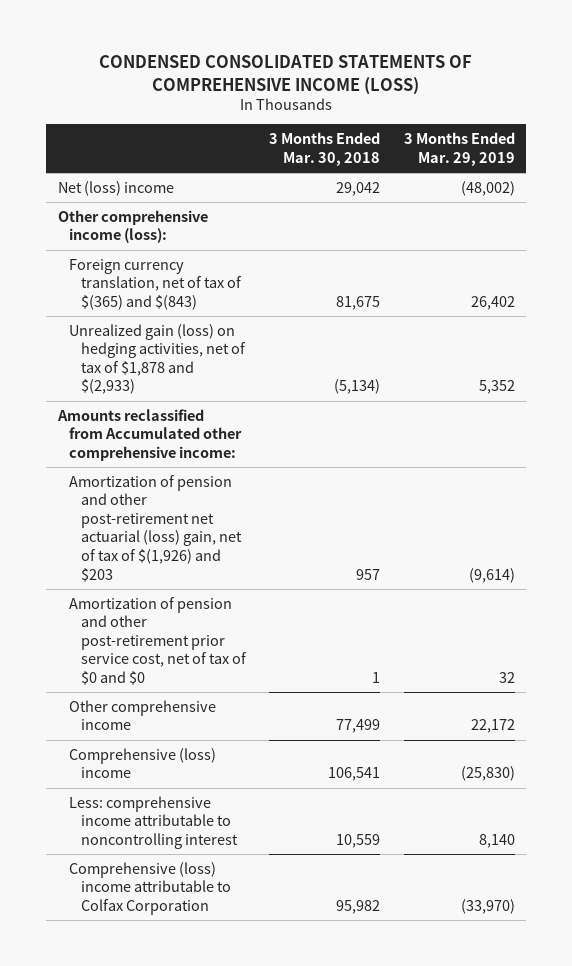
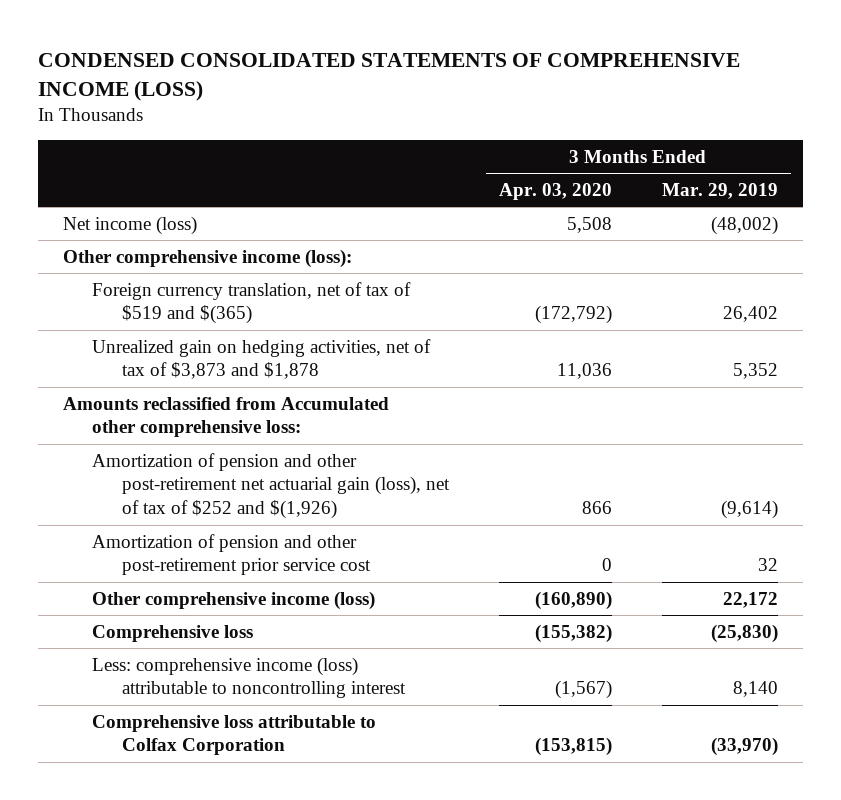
[269,132,381,166] 3 Months Ended Mar. 30, 2018 -> none
none -> [498,182,612,200] Apr. 03, 2020
[57,180,174,196] Net (loss) income -> [62,215,197,235] Net income (loss)
[69,258,242,310] Foreign currency translation, net of tax of $(365) and $(843) -> [92,281,412,325] Foreign currency translation, net of tax of $519 and $(365)
[69,323,246,395] Unrealized gain (loss) on hedging activities, net of tax of $1,878 and $(2,933) -> [92,338,432,380] Unrealized gain on hedging activities, net of tax of $3,873 and $1,878
[56,408,243,461] Amounts reclassified from Accumulated other comprehensive income: -> [62,396,389,438] Amounts reclassified from Accumulated other comprehensive loss:
[69,474,242,582] Amortization of pension and other post-retirement net actuarial (loss) gain, net of tax of $(1,926) and $203 -> [92,452,450,520] Amortization of pension and other post-retirement net actuarial gain (loss), net of tax of $252 and $(1,926)
[69,596,247,685] Amortization of pension and other post-retirement prior service cost, net of tax of $0 and $0 -> [92,533,371,576] Amortization of pension and other post-retirement prior service cost
[69,699,217,731] Other comprehensive income -> [92,590,376,610] Other comprehensive income (loss)
[69,747,217,779] Comprehensive (loss) income -> [92,624,254,642] Comprehensive loss
[69,795,238,849] Less: comprehensive income attributable to noncontrolling interest -> [92,656,406,699] Less: comprehensive income (loss) attributable to noncontrolling interest
[69,861,231,915] Comprehensive (loss) income attributable to Colfax Corporation -> [92,714,377,756] Comprehensive loss attributable to Colfax Corporation

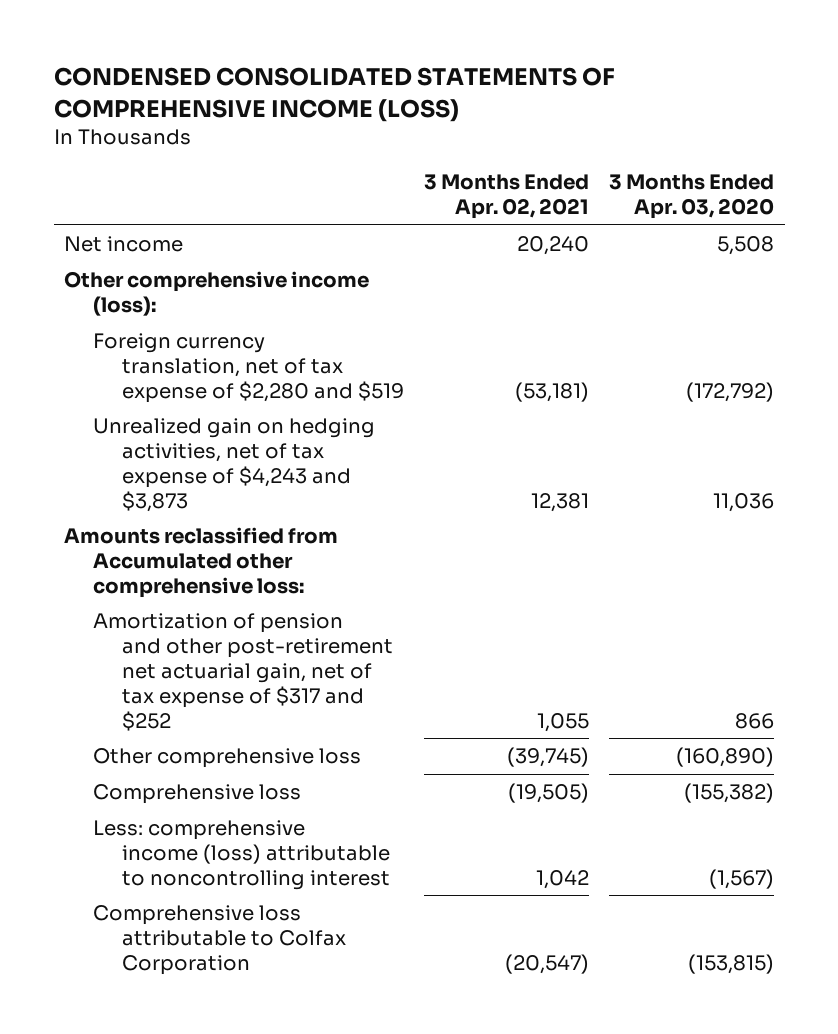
[661,182,778,199] Mar. 29, 2019 -> none
none -> [424,174,590,220] 3 Months Ended Apr. 02, 2021
[62,215,197,235] Net income (loss) -> [63,236,183,253] Net income
[92,281,412,325] Foreign currency translation, net of tax of $519 and $(365) -> [92,333,404,403] Foreign currency translation, net of tax expense of $2,280 and $519
[92,338,432,380] Unrealized gain on hedging activities, net of tax of $3,873 and $1,878 -> [92,418,375,512] Unrealized gain on hedging activities, net of tax expense of $4,243 and $3,873
[92,533,371,576] Amortization of pension and other post-retirement prior service cost -> none
[92,452,450,520] Amortization of pension and other post-retirement net actuarial gain (loss), net of tax of $252 and $(1,926) -> [92,613,393,731] Amortization of pension and other post-retirement net actuarial gain, net of tax expense of $317 and $252
[92,590,376,610] Other comprehensive income (loss) -> [92,748,361,769] Other comprehensive loss

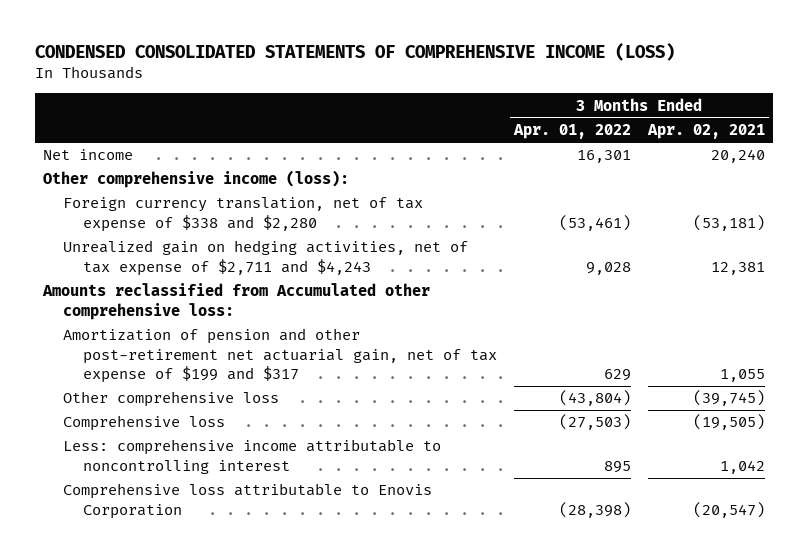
[609,174,775,220] 3 Months Ended Apr. 03, 2020 -> none
none -> [512,124,631,140] Apr. 01, 2022
[92,333,404,403] Foreign currency translation, net of tax expense of $2,280 and $519 -> [63,197,424,232] Foreign currency translation, net of tax expense of $338 and $2,280
[92,418,375,512] Unrealized gain on hedging activities, net of tax expense of $4,243 and $3,873 -> [63,240,469,276] Unrealized gain on hedging activities, net of tax expense of $2,711 and $4,243
[92,613,393,731] Amortization of pension and other post-retirement net actuarial gain, net of tax expense of $317 and $252 -> [63,328,497,384] Amortization of pension and other post-retirement net actuarial gain, net of tax expense of $199 and $317
[92,820,390,890] Less: comprehensive income (loss) attributable to noncontrolling interest -> [63,439,442,474] Less: comprehensive income attributable to noncontrolling interest
[92,905,346,975] Comprehensive loss attributable to Colfax Corporation -> [63,483,433,519] Comprehensive loss attributable to Enovis Corporation

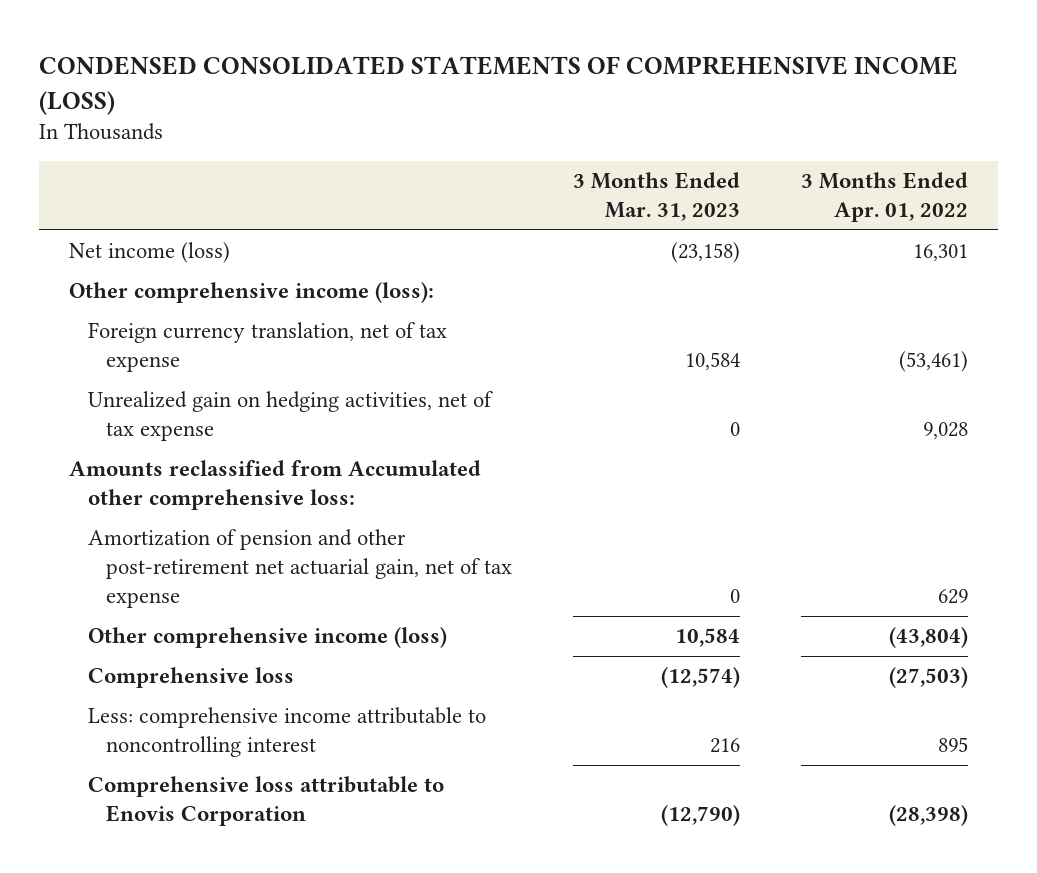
[646,124,765,140] Apr. 02, 2021 -> none
none -> [572,172,740,222] 3 Months Ended Mar. 31, 2023
[43,149,134,161] Net income -> [69,242,231,264] Net income (loss)
[63,197,424,232] Foreign currency translation, net of tax expense of $338 and $2,280 -> [87,322,447,373] Foreign currency translation, net of tax expense
[63,240,469,276] Unrealized gain on hedging activities, net of tax expense of $2,711 and $4,243 -> [87,391,493,442] Unrealized gain on hedging activities, net of tax expense
[63,328,497,384] Amortization of pension and other post-retirement net actuarial gain, net of tax expense of $199 and $317 -> [87,529,512,609] Amortization of pension and other post-retirement net actuarial gain, net of tax expense
[63,391,280,408] Other comprehensive loss -> [87,627,447,649] Other comprehensive income (loss)

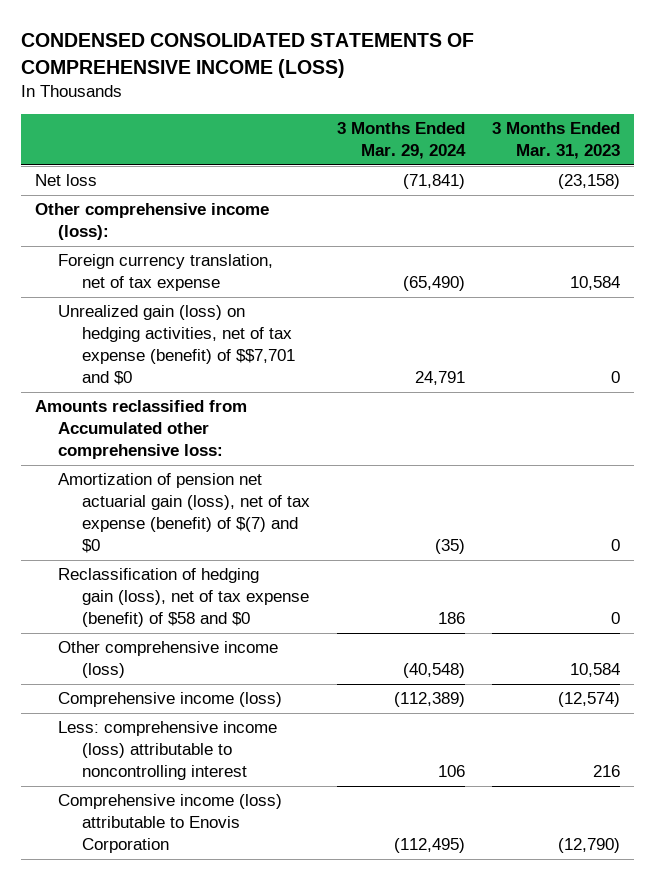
[800,172,968,223] 3 Months Ended Apr. 01, 2022 -> none
none -> [336,122,466,160] 3 Months Ended Mar. 29, 2024
[69,242,231,264] Net income (loss) -> [34,174,97,187] Net loss
[87,391,493,442] Unrealized gain on hedging activities, net of tax expense -> [58,305,295,385] Unrealized gain (loss) on hedging activities, net of tax expense (benefit) of $$7,701 and $0
[87,529,512,609] Amortization of pension and other post-retirement net actuarial gain, net of tax expense -> [58,473,310,553] Amortization of pension net actuarial gain (loss), net of tax expense (benefit) of $(7) and $0
none -> [58,568,309,628] Reclassification of hedging gain (loss), net of tax expense (benefit) of $58 and $0
[87,667,294,689] Comprehensive loss -> [58,692,283,708] Comprehensive income (loss)
[87,707,486,758] Less: comprehensive income attributable to noncontrolling interest -> [58,721,278,781] Less: comprehensive income (loss) attributable to noncontrolling interest
[87,776,444,827] Comprehensive loss attributable to Enovis Corporation -> [58,794,283,854] Comprehensive income (loss) attributable to Enovis Corporation

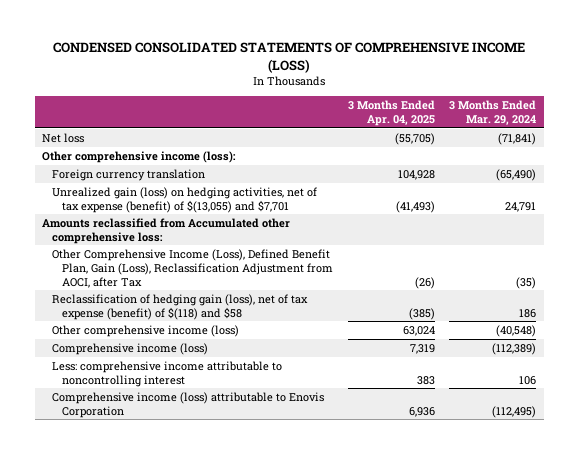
[492,122,621,160] 3 Months Ended Mar. 31, 2023 -> none
none -> [347,100,435,127] 3 Months Ended Apr. 04, 2025
[58,254,274,292] Foreign currency translation, net of tax expense -> [52,168,206,181] Foreign currency translation
[58,305,295,385] Unrealized gain (loss) on hedging activities, net of tax expense (benefit) of $$7,701 and $0 -> [52,186,318,213] Unrealized gain (loss) on hedging activities, net of tax expense (benefit) of $(13,055) and $7,701
[58,473,310,553] Amortization of pension net actuarial gain (loss), net of tax expense (benefit) of $(7) and $0 -> [52,248,334,288] Other Comprehensive Income (Loss), Defined Benefit Plan, Gain (Loss), Reclassification Adjustment from AOCI, after Tax
[58,568,309,628] Reclassification of hedging gain (loss), net of tax expense (benefit) of $58 and $0 -> [52,293,309,320] Reclassification of hedging gain (loss), net of tax expense (benefit) of $(118) and $58
[58,721,278,781] Less: comprehensive income (loss) attributable to noncontrolling interest -> [52,360,283,387] Less: comprehensive income attributable to noncontrolling interest

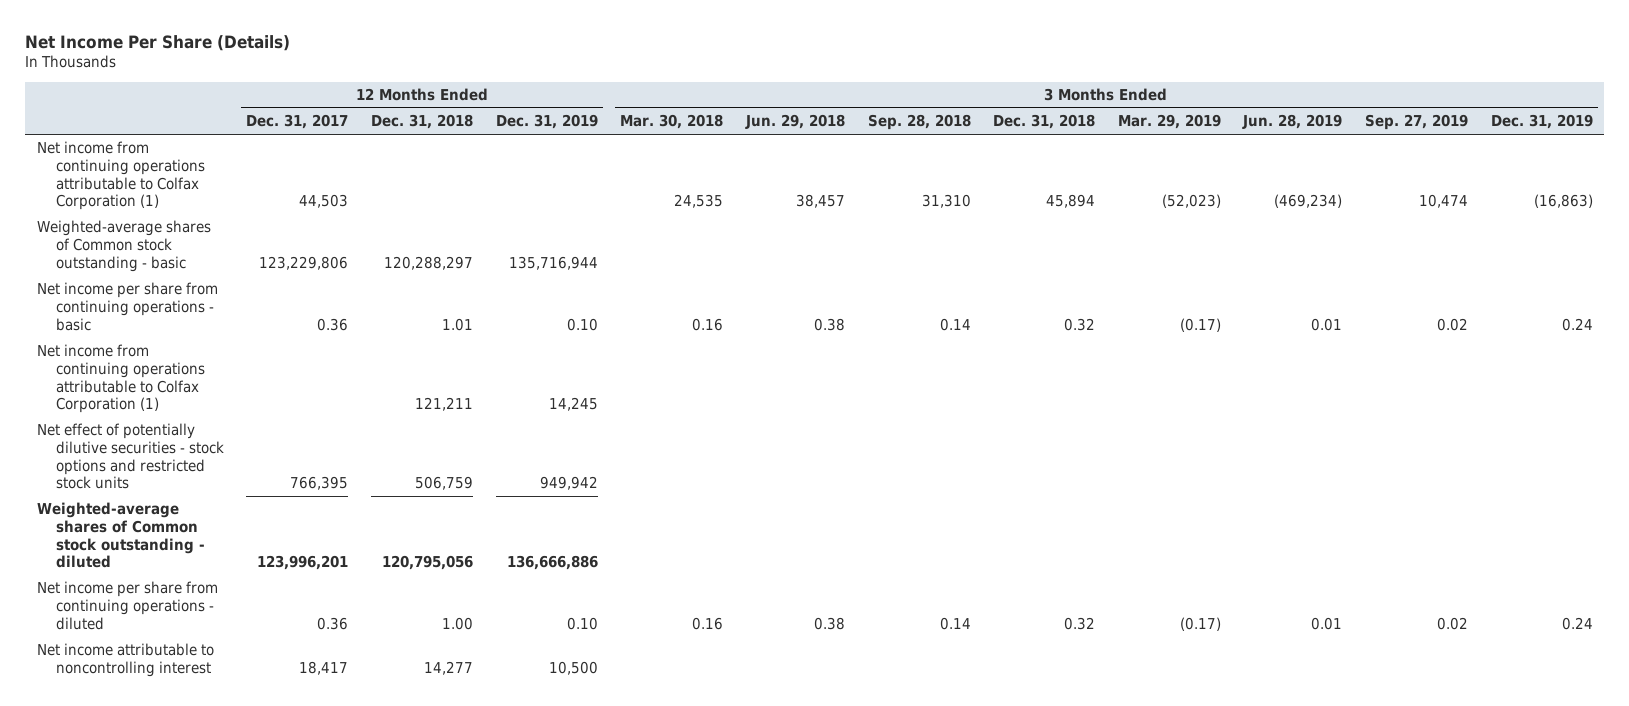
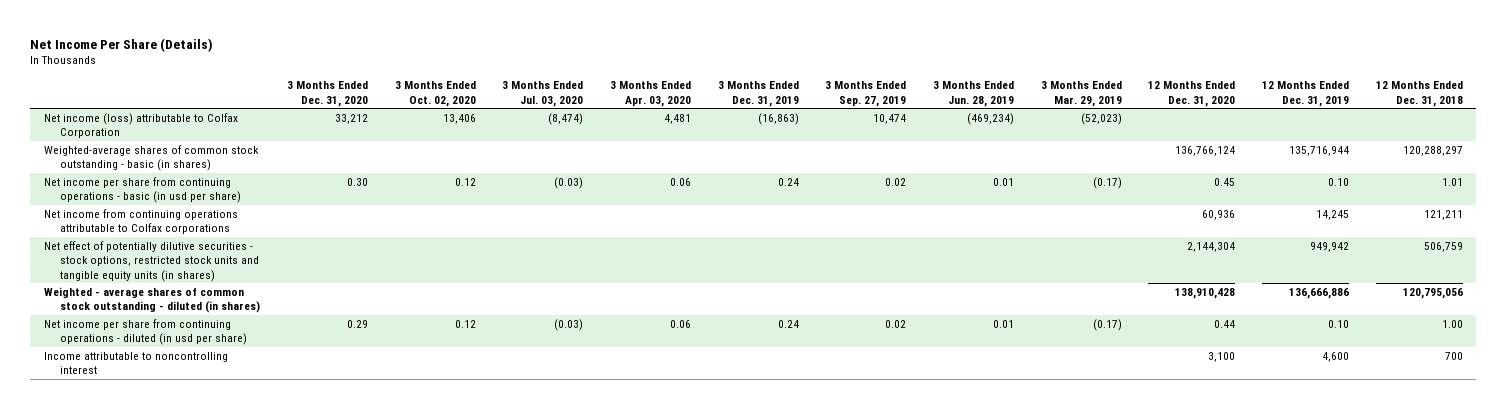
[246,114,349,130] Dec. 31, 2017 -> none
[620,114,724,130] Mar. 30, 2018 -> none
[744,114,845,130] Jun. 29, 2018 -> none
[867,114,971,131] Sep. 28, 2018 -> none
[993,114,1096,130] Dec. 31, 2018 -> none
none -> [286,81,368,107] 3 Months Ended Dec. 31, 2020
none -> [394,81,476,107] 3 Months Ended Oct. 02, 2020
none -> [502,81,584,107] 3 Months Ended Jul. 03, 2020
none -> [609,81,691,107] 3 Months Ended Apr. 03, 2020
none -> [1148,81,1236,107] 12 Months Ended Dec. 31, 2020
[36,141,205,211] Net income from continuing operations attributable to Colfax Corporation (1) -> [43,112,238,139] Net income (loss) attributable to Colfax Corporation
[36,220,211,272] Weighted-average shares of Common stock outstanding - basic -> [43,144,259,172] Weighted-average shares of common stock outstanding - basic (in shares)
[36,282,218,331] Net income per share from continuing operations - basic -> [43,176,242,204] Net income per share from continuing operations - basic (in usd per share)
[36,344,205,414] Net income from continuing operations attributable to Colfax Corporation (1) -> [43,208,238,235] Net income from continuing operations attributable to Colfax corporations
[36,423,224,490] Net effect of potentially dilutive securities - stock options and restricted stock units -> [43,240,260,282] Net effect of potentially dilutive securities - stock options, restricted stock units and tangible equity units (in shares)
[36,502,205,569] Weighted-average shares of Common stock outstanding - diluted -> [43,286,261,314] Weighted - average shares of common stock outstanding - diluted (in shares)
[36,581,218,630] Net income per share from continuing operations - diluted -> [43,318,248,346] Net income per share from continuing operations - diluted (in usd per share)
[36,643,214,678] Net income attributable to noncontrolling interest -> [43,351,228,375] Income attributable to noncontrolling interest
[424,661,474,676] 14,277 -> [1444,351,1463,360] 700
[548,661,598,676] 10,500 -> [1321,351,1349,362] 4,600

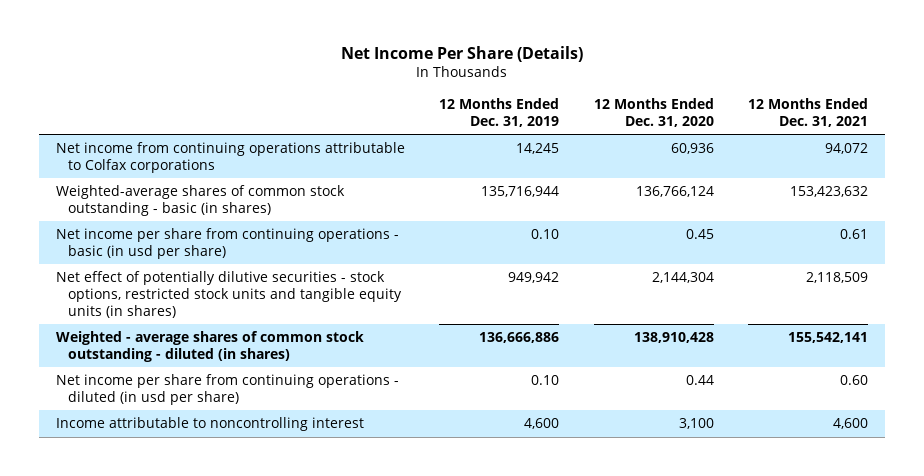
[286,81,368,107] 3 Months Ended Dec. 31, 2020 -> none
[394,81,476,107] 3 Months Ended Oct. 02, 2020 -> none
[502,81,584,107] 3 Months Ended Jul. 03, 2020 -> none
[609,81,691,107] 3 Months Ended Apr. 03, 2020 -> none
[717,81,799,107] 3 Months Ended Dec. 31, 2019 -> none
[825,81,907,107] 3 Months Ended Sep. 27, 2019 -> none
[932,81,1014,107] 3 Months Ended Jun. 28, 2019 -> none
[1040,81,1122,107] 3 Months Ended Mar. 29, 2019 -> none
[1375,81,1463,107] 12 Months Ended Dec. 31, 2018 -> none
none -> [747,97,868,127] 12 Months Ended Dec. 31, 2021
[43,112,238,139] Net income (loss) attributable to Colfax Corporation -> none
[43,208,238,235] Net income from continuing operations attributable to Colfax corporations -> [55,142,405,173] Net income from continuing operations attributable to Colfax corporations

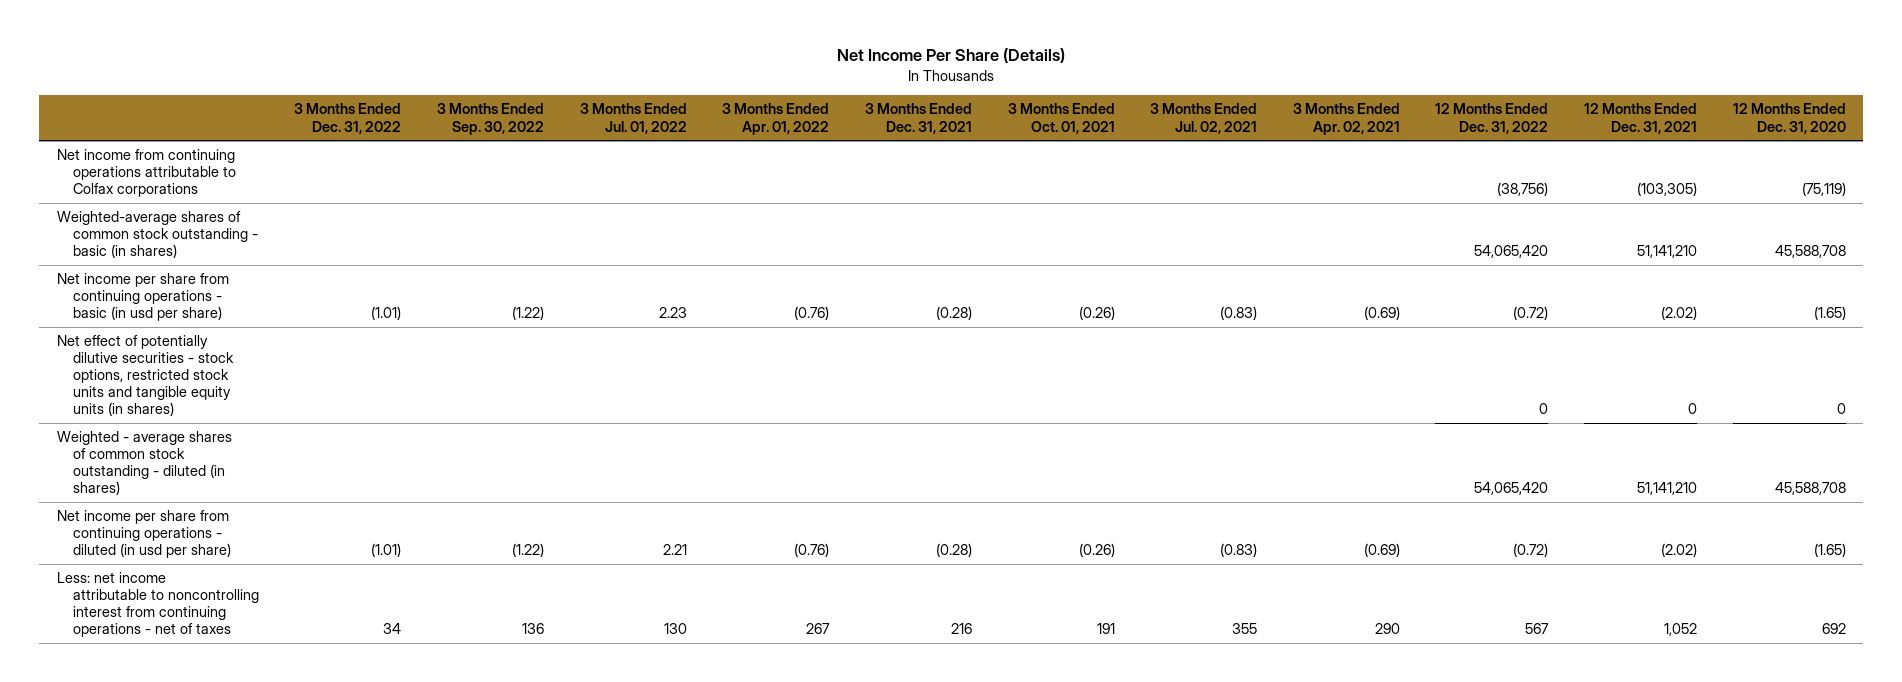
[439,97,560,127] 12 Months Ended Dec. 31, 2019 -> none
none -> [294,103,402,134] 3 Months Ended Dec. 31, 2022
none -> [437,103,545,135] 3 Months Ended Sep. 30, 2022
none -> [579,103,687,134] 3 Months Ended Jul. 01, 2022
none -> [722,103,830,135] 3 Months Ended Apr. 01, 2022
none -> [864,103,972,134] 3 Months Ended Dec. 31, 2021
none -> [1007,103,1115,134] 3 Months Ended Oct. 01, 2021
none -> [1150,103,1258,134] 3 Months Ended Jul. 02, 2021
none -> [1292,103,1400,135] 3 Months Ended Apr. 02, 2021
none -> [1435,103,1549,134] 12 Months Ended Dec. 31, 2022
[670,143,714,155] 60,936 -> [1801,182,1846,197] (75,119)
[824,143,868,155] 94,072 -> [1636,182,1697,197] (103,305)
[635,186,714,198] 136,766,124 -> [1774,245,1846,259] 45,588,708
[789,186,868,198] 153,423,632 -> [1636,245,1697,259] 51,141,210
[685,229,714,240] 0.45 -> [1813,306,1846,321] (1.65)
[839,229,868,240] 0.61 -> [1660,306,1697,321] (2.02)
[651,272,714,284] 2,144,304 -> [1836,403,1846,415] 0
[805,272,868,284] 2,118,509 -> [1687,403,1697,415] 0
[633,332,714,344] 138,910,428 -> [1774,482,1846,496] 45,588,708
[787,332,868,344] 155,542,141 -> [1636,482,1697,496] 51,141,210
[685,375,714,386] 0.44 -> [1813,543,1846,558] (1.65)
[839,375,868,386] 0.60 -> [1660,543,1697,558] (2.02)
[55,417,364,432] Income attributable to noncontrolling interest -> [56,572,259,638] Less: net income attributable to noncontrolling interest from continuing operations - net of taxes
[678,418,714,430] 3,100 -> [1821,623,1846,635] 692
[832,418,868,430] 4,600 -> [1663,623,1697,637] 1,052

